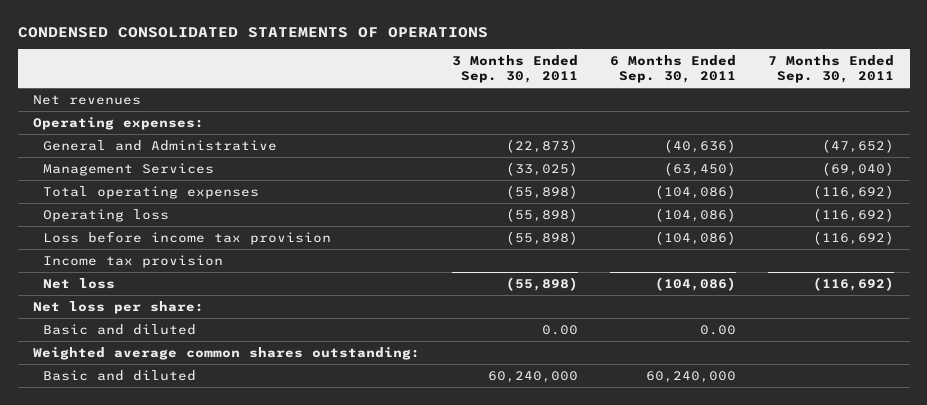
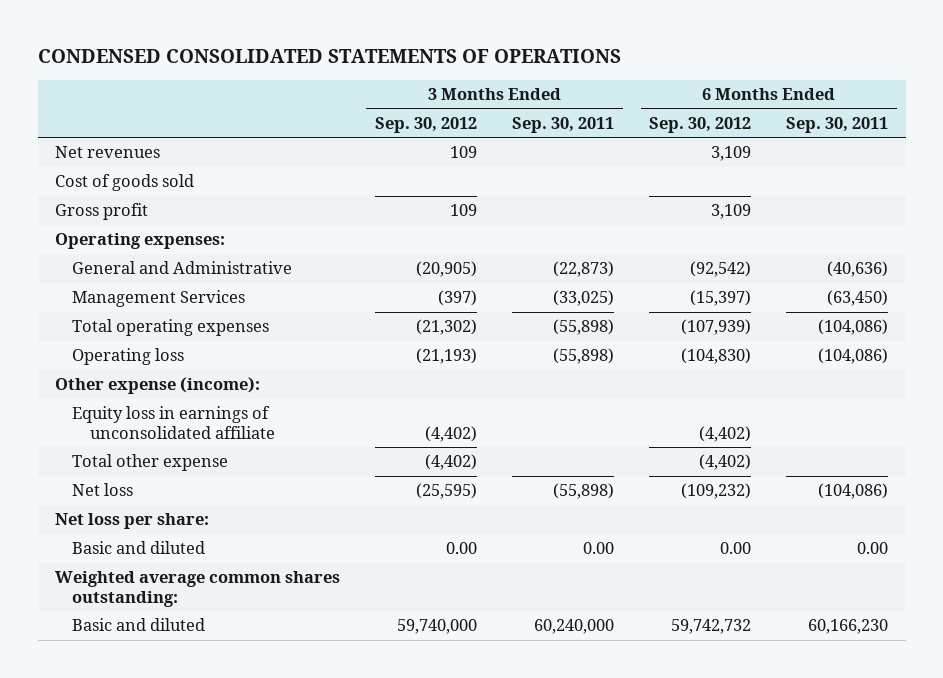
[767,55,894,83] 7 Months Ended Sep. 30, 2011 -> none
none -> [375,116,478,133] Sep. 30, 2012
none -> [649,116,752,133] Sep. 30, 2012
none -> [55,174,195,192] Cost of goods sold
none -> [55,203,149,221] Gross profit
[43,230,332,245] Loss before income tax provision -> none
[43,254,224,268] Income tax provision -> none
none -> [55,377,261,395] Other expense (income):
none -> [72,406,275,439] Equity loss in earnings of unconsolidated affiliate
none -> [72,454,229,472] Total other expense
[645,370,736,383] 60,240,000 -> [808,619,889,635] 60,166,230

